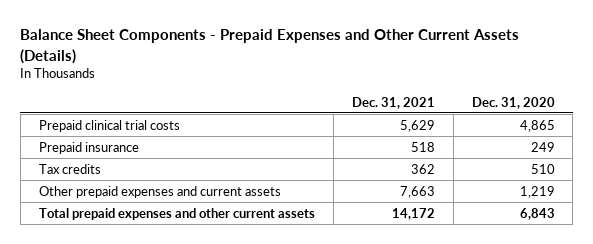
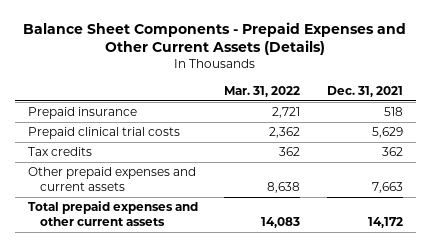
[471,96,555,109] Dec. 31, 2020 -> none
none -> [224,85,301,97] Mar. 31, 2022
[38,119,180,132] Prepaid clinical trial costs -> [28,127,181,140] Prepaid clinical trial costs

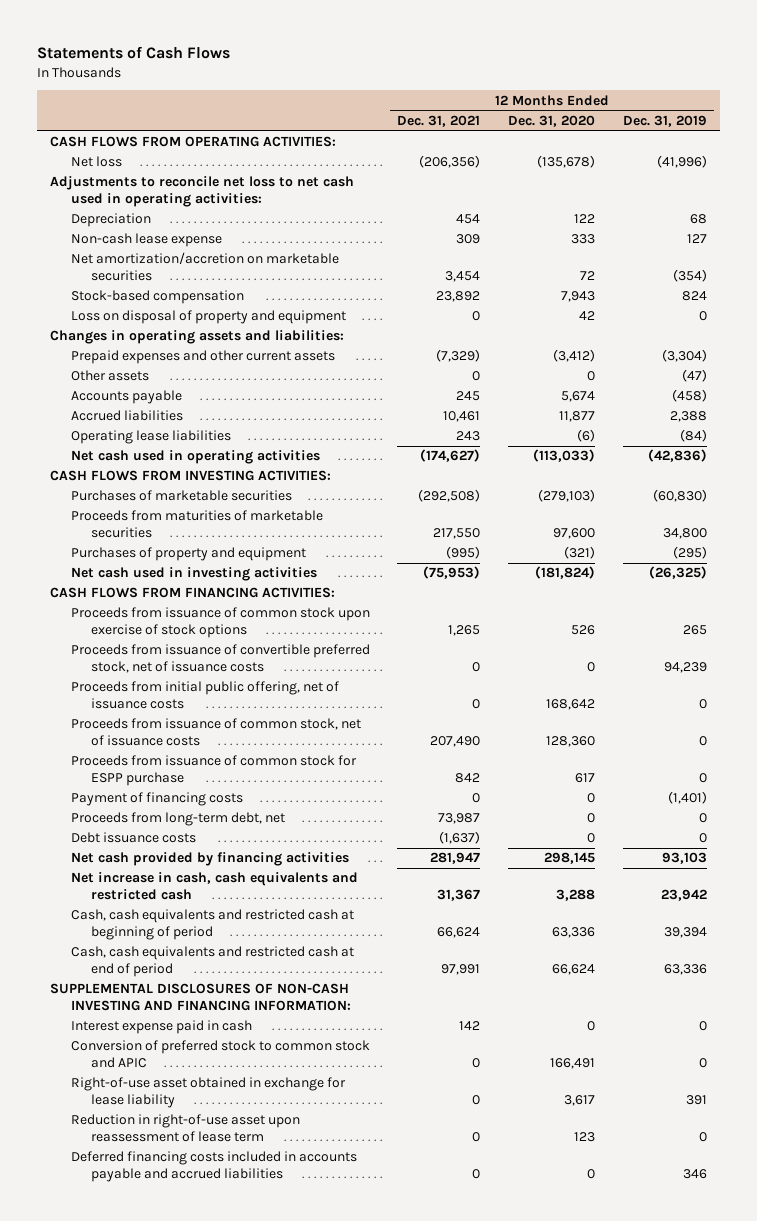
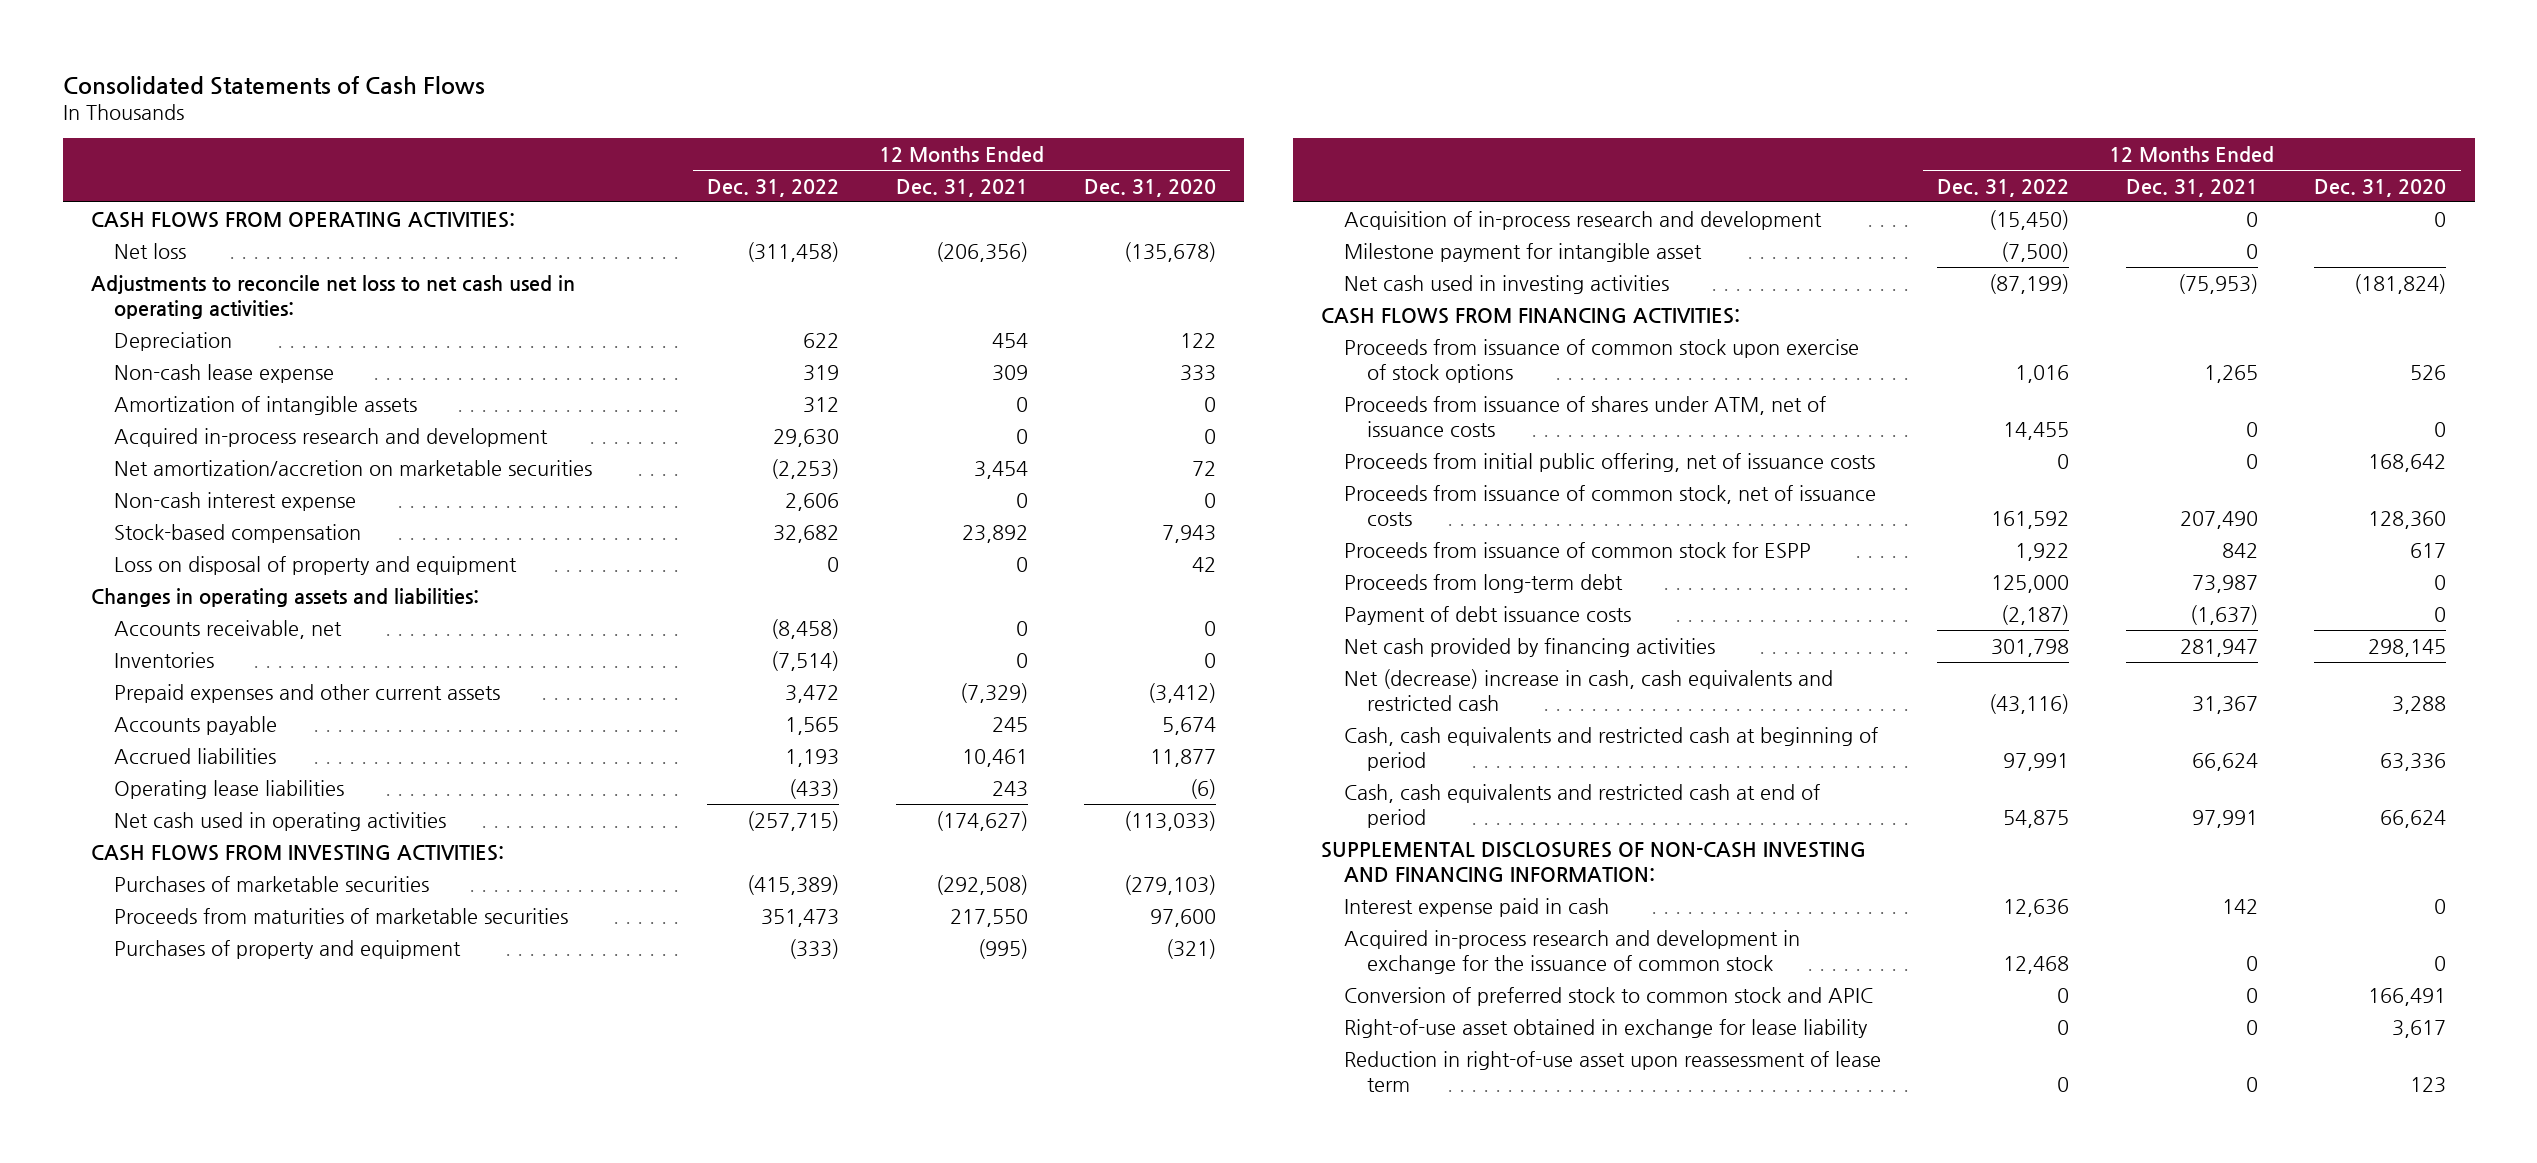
[36,45,230,59] Statements of Cash Flows -> [62,75,485,95] Consolidated Statements of Cash Flows
[622,114,707,127] Dec. 31, 2019 -> none
none -> [707,178,840,197] Dec. 31, 2022
none -> [113,395,417,415] Amortization of intangible assets
none -> [113,427,548,447] Acquired in-process research and development
none -> [113,491,356,511] Non-cash interest expense
none -> [113,619,342,639] Accounts receivable, net
none -> [113,651,214,668] Inventories
[70,370,149,382] Other assets -> none
none -> [1343,210,1822,230] Acquisition of in-process research and development
none -> [1343,242,1702,262] Milestone payment for intangible asset
[70,644,370,673] Proceeds from issuance of convertible preferred stock, net of issuance costs -> [1343,395,1826,437] Proceeds from issuance of shares under ATM, net of issuance costs
[70,792,243,807] Payment of financing costs -> none
[70,755,357,786] Proceeds from issuance of common stock for ESPP purchase -> [1343,541,1811,558] Proceeds from issuance of common stock for ESPP
[70,812,285,827] Proceeds from long-term debt, net -> [1343,573,1623,593] Proceeds from long-term debt
[70,832,196,844] Debt issuance costs -> [1343,605,1631,625] Payment of debt issuance costs
[70,872,358,900] Net increase in cash, cash equivalents and restricted cash -> [1343,668,1833,711] Net (decrease) increase in cash, cash equivalents and restricted cash
none -> [1343,929,1800,974] Acquired in-process research and development in exchange for the issuance of common stock
[70,1151,357,1182] Deferred financing costs included in accounts payable and accrued liabilities -> none

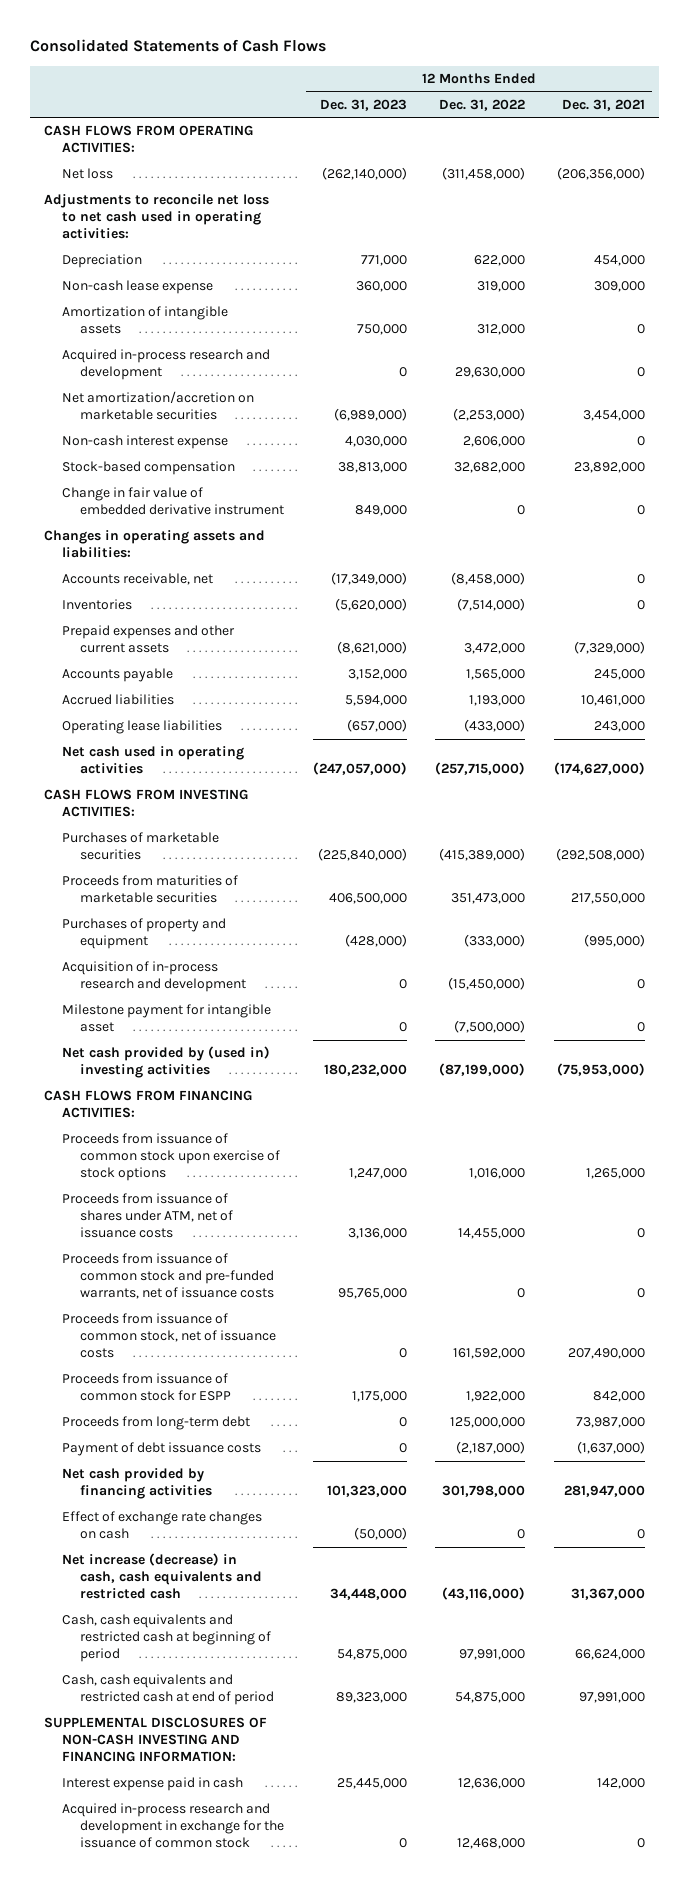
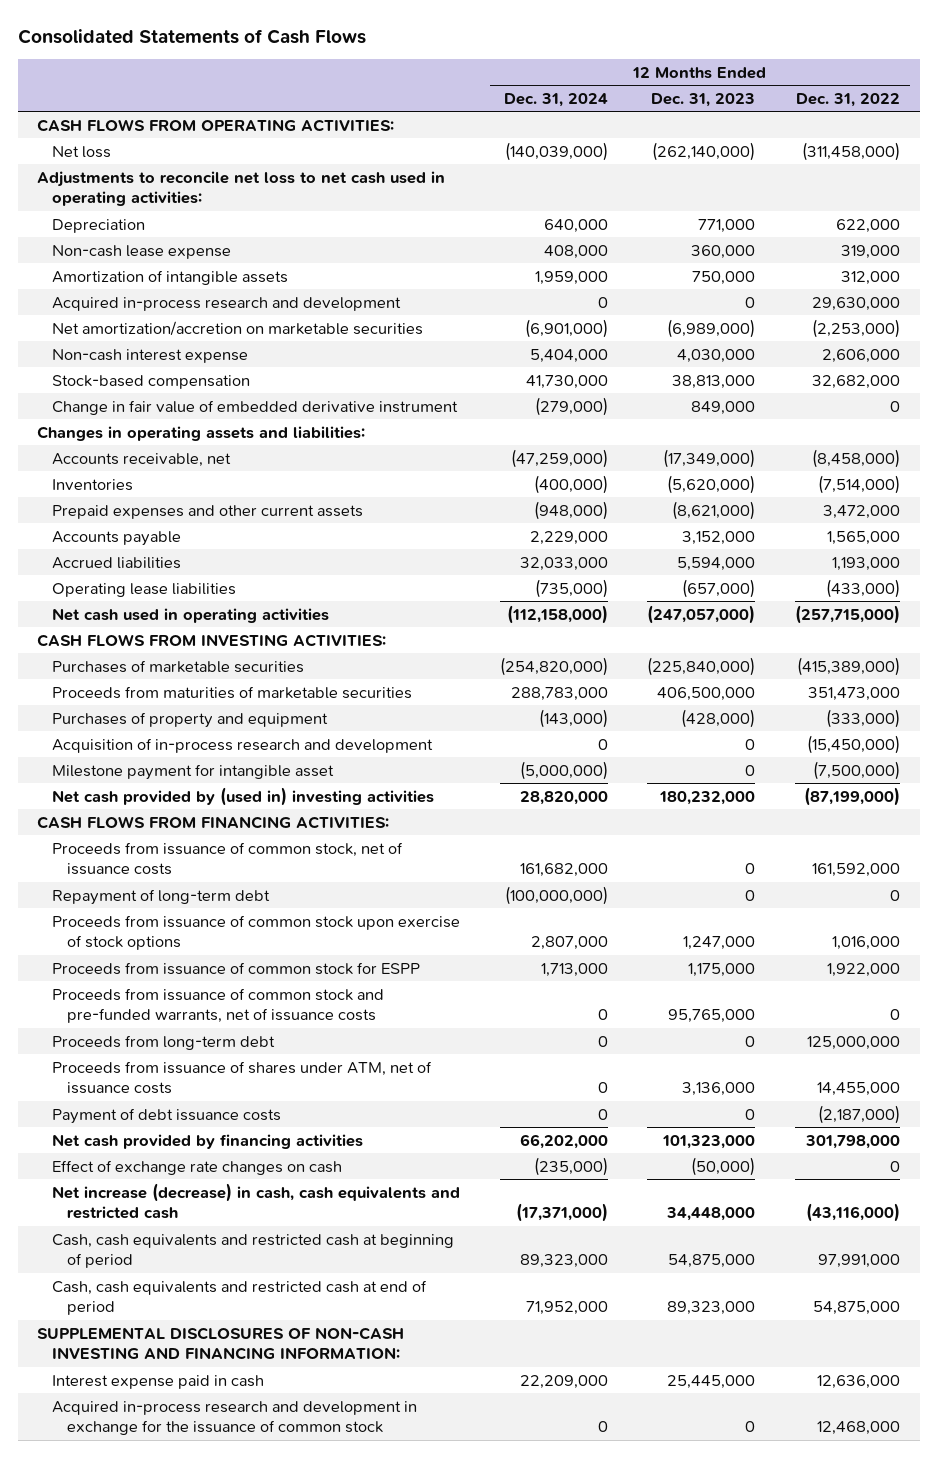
[562,98,646,111] Dec. 31, 2021 -> none
none -> [503,92,608,107] Dec. 31, 2024
none -> [52,888,271,905] Repayment of long-term debt
[61,1133,281,1182] Proceeds from issuance of common stock upon exercise of stock options -> [52,914,461,951] Proceeds from issuance of common stock upon exercise of stock options
[61,1253,275,1300] Proceeds from issuance of common stock and pre-funded warrants, net of issuance costs -> [52,987,385,1024] Proceeds from issuance of common stock and pre-funded warrants, net of issuance costs
[61,1193,234,1239] Proceeds from issuance of shares under ATM, net of issuance costs -> [52,1060,433,1095] Proceeds from issuance of shares under ATM, net of issuance costs

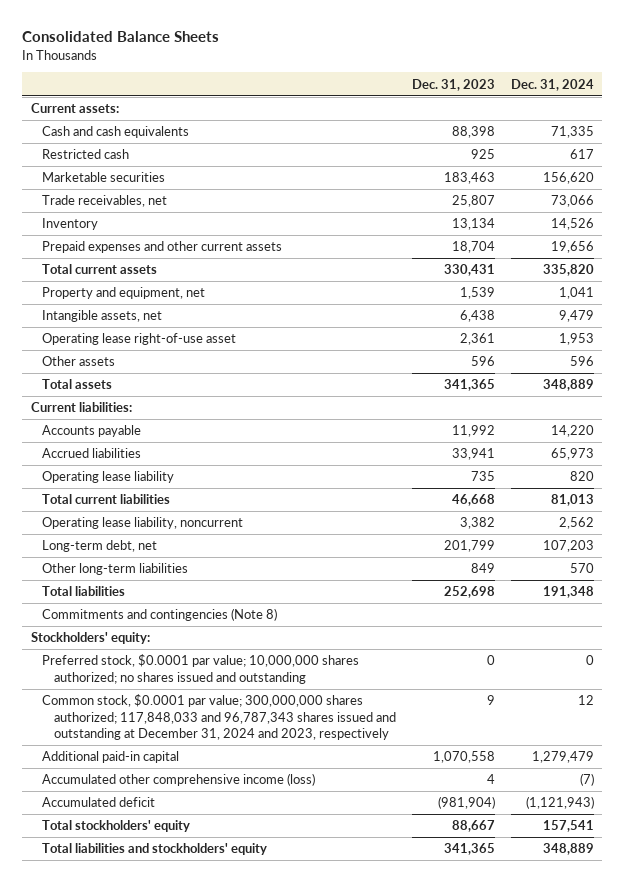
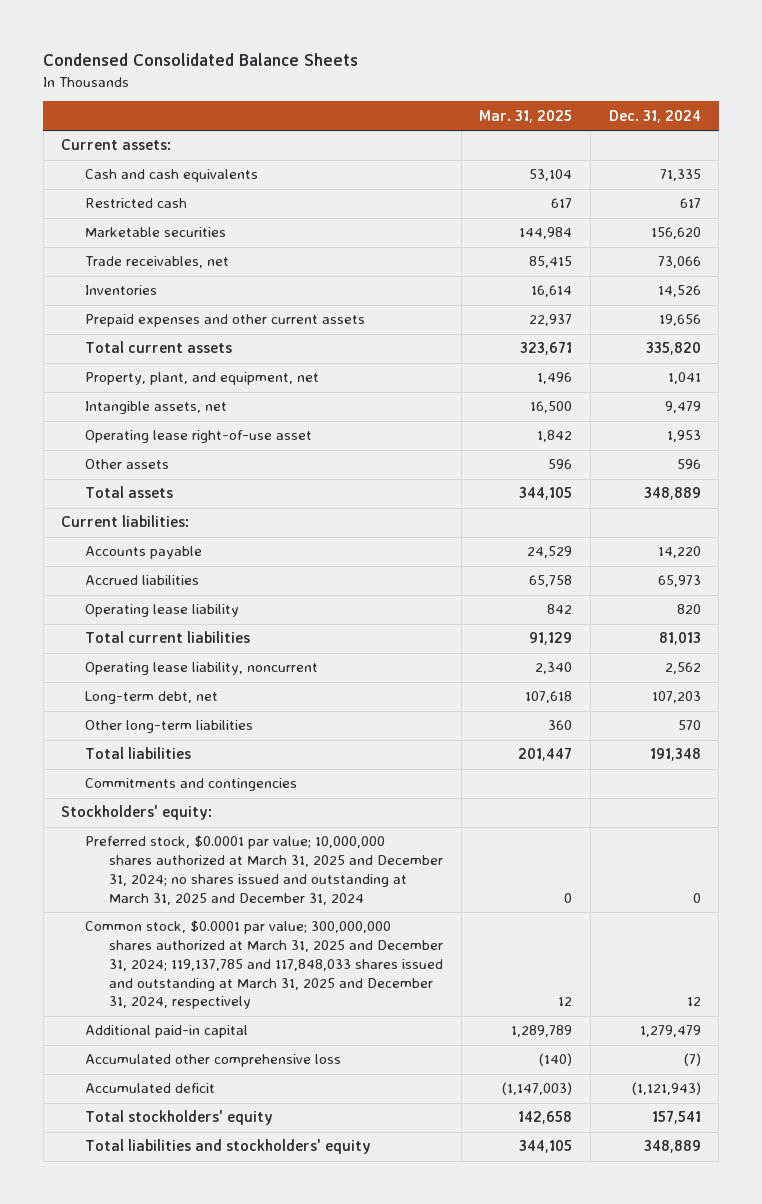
[22,31,220,43] Consolidated Balance Sheets -> [43,53,359,67] Condensed Consolidated Balance Sheets
[411,78,495,91] Dec. 31, 2023 -> none
none -> [479,109,573,123] Mar. 31, 2025
[42,218,99,231] Inventory -> [85,285,158,296] Inventories
[42,287,206,300] Property and equipment, net -> [85,372,320,386] Property, plant, and equipment, net
[42,608,278,622] Commitments and contingencies (Note 8) -> [85,778,298,792] Commitments and contingencies
[42,654,360,684] Preferred stock, $0.0001 par value; 10,000,000 shares authorized; no shares issued and outstanding -> [85,835,444,905] Preferred stock, $0.0001 par value; 10,000,000 shares authorized at March 31, 2025 and December 31, 2024; no shares issued and outstanding at March 31, 2025 and December 31, 2024
[42,694,396,740] Common stock, $0.0001 par value; 300,000,000 shares authorized; 117,848,033 and 96,787,343 shares issued and outstanding at December 31, 2024 and 2023, respectively -> [85,920,444,1010] Common stock, $0.0001 par value; 300,000,000 shares authorized at March 31, 2025 and December 31, 2024; 119,137,785 and 117,848,033 shares issued and outstanding at March 31, 2025 and December 31, 2024, respectively
[42,773,316,787] Accumulated other comprehensive income (loss) -> [85,1054,342,1068] Accumulated other comprehensive loss

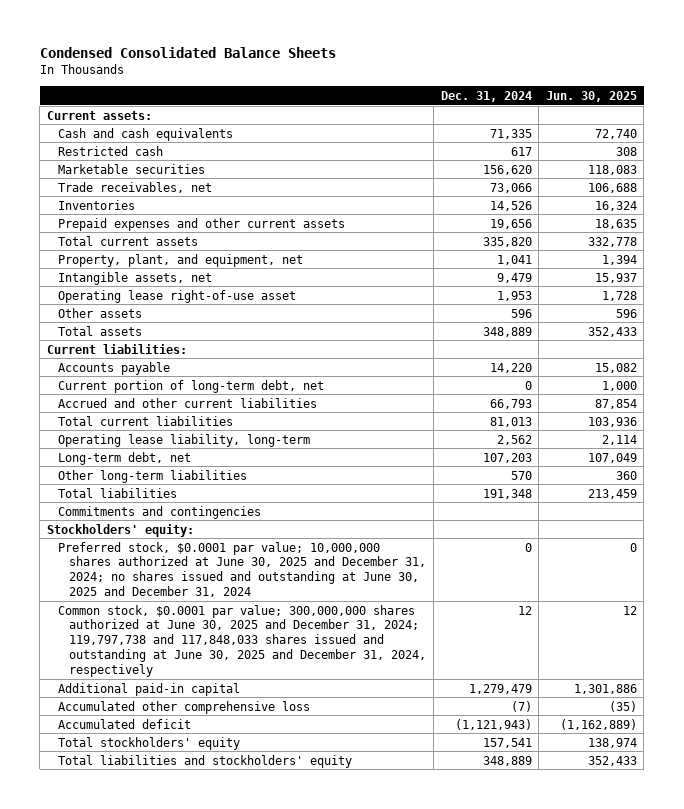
[479,109,573,123] Mar. 31, 2025 -> none
none -> [545,90,637,102] Jun. 30, 2025
[85,604,240,618] Operating lease liability -> none
none -> [58,379,325,393] Current portion of long-term debt, net
[85,575,200,586] Accrued liabilities -> [58,397,318,408] Accrued and other current liabilities
[657,575,701,588] 65,973 -> [489,398,532,409] 66,793
[85,662,319,676] Operating lease liability, noncurrent -> [58,433,311,447] Operating lease liability, long-term
[85,835,444,905] Preferred stock, $0.0001 par value; 10,000,000 shares authorized at March 31, 2025 and December 31, 2024; no shares issued and outstanding at March 31, 2025 and December 31, 2024 -> [58,541,427,598] Preferred stock, $0.0001 par value; 10,000,000 shares authorized at June 30, 2025 and December 31, 2024; no shares issued and outstanding at June 30, 2025 and December 31, 2024
[85,920,444,1010] Common stock, $0.0001 par value; 300,000,000 shares authorized at March 31, 2025 and December 31, 2024; 119,137,785 and 117,848,033 shares issued and outstanding at March 31, 2025 and December 31, 2024, respectively -> [58,604,427,678] Common stock, $0.0001 par value; 300,000,000 shares authorized at June 30, 2025 and December 31, 2024; 119,797,738 and 117,848,033 shares issued and outstanding at June 30, 2025 and December 31, 2024, respectively

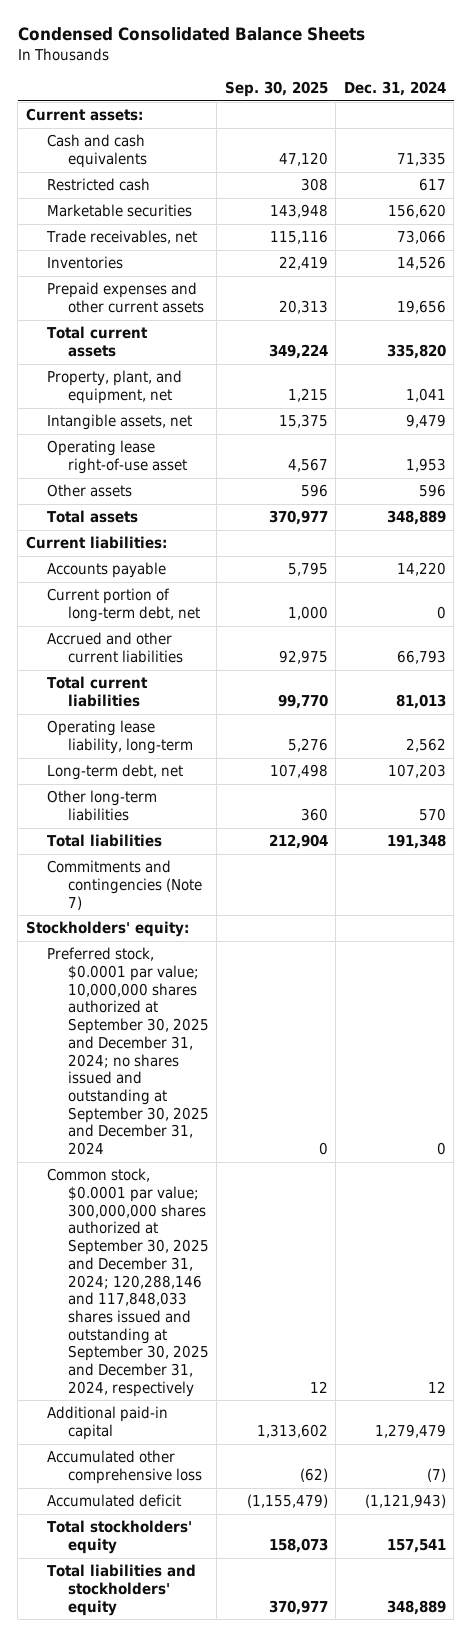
[545,90,637,102] Jun. 30, 2025 -> none
none -> [224,81,328,98] Sep. 30, 2025
[58,505,262,519] Commitments and contingencies -> [46,860,202,910] Commitments and contingencies (Note 7)
[58,541,427,598] Preferred stock, $0.0001 par value; 10,000,000 shares authorized at June 30, 2025 and December 31, 2024; no shares issued and outstanding at June 30, 2025 and December 31, 2024 -> [46,947,209,1156] Preferred stock, $0.0001 par value; 10,000,000 shares authorized at September 30, 2025 and December 31, 2024; no shares issued and outstanding at September 30, 2025 and December 31, 2024
[58,604,427,678] Common stock, $0.0001 par value; 300,000,000 shares authorized at June 30, 2025 and December 31, 2024; 119,797,738 and 117,848,033 shares issued and outstanding at June 30, 2025 and December 31, 2024, respectively -> [46,1168,209,1397] Common stock, $0.0001 par value; 300,000,000 shares authorized at September 30, 2025 and December 31, 2024; 120,288,146 and 117,848,033 shares issued and outstanding at September 30, 2025 and December 31, 2024, respectively

